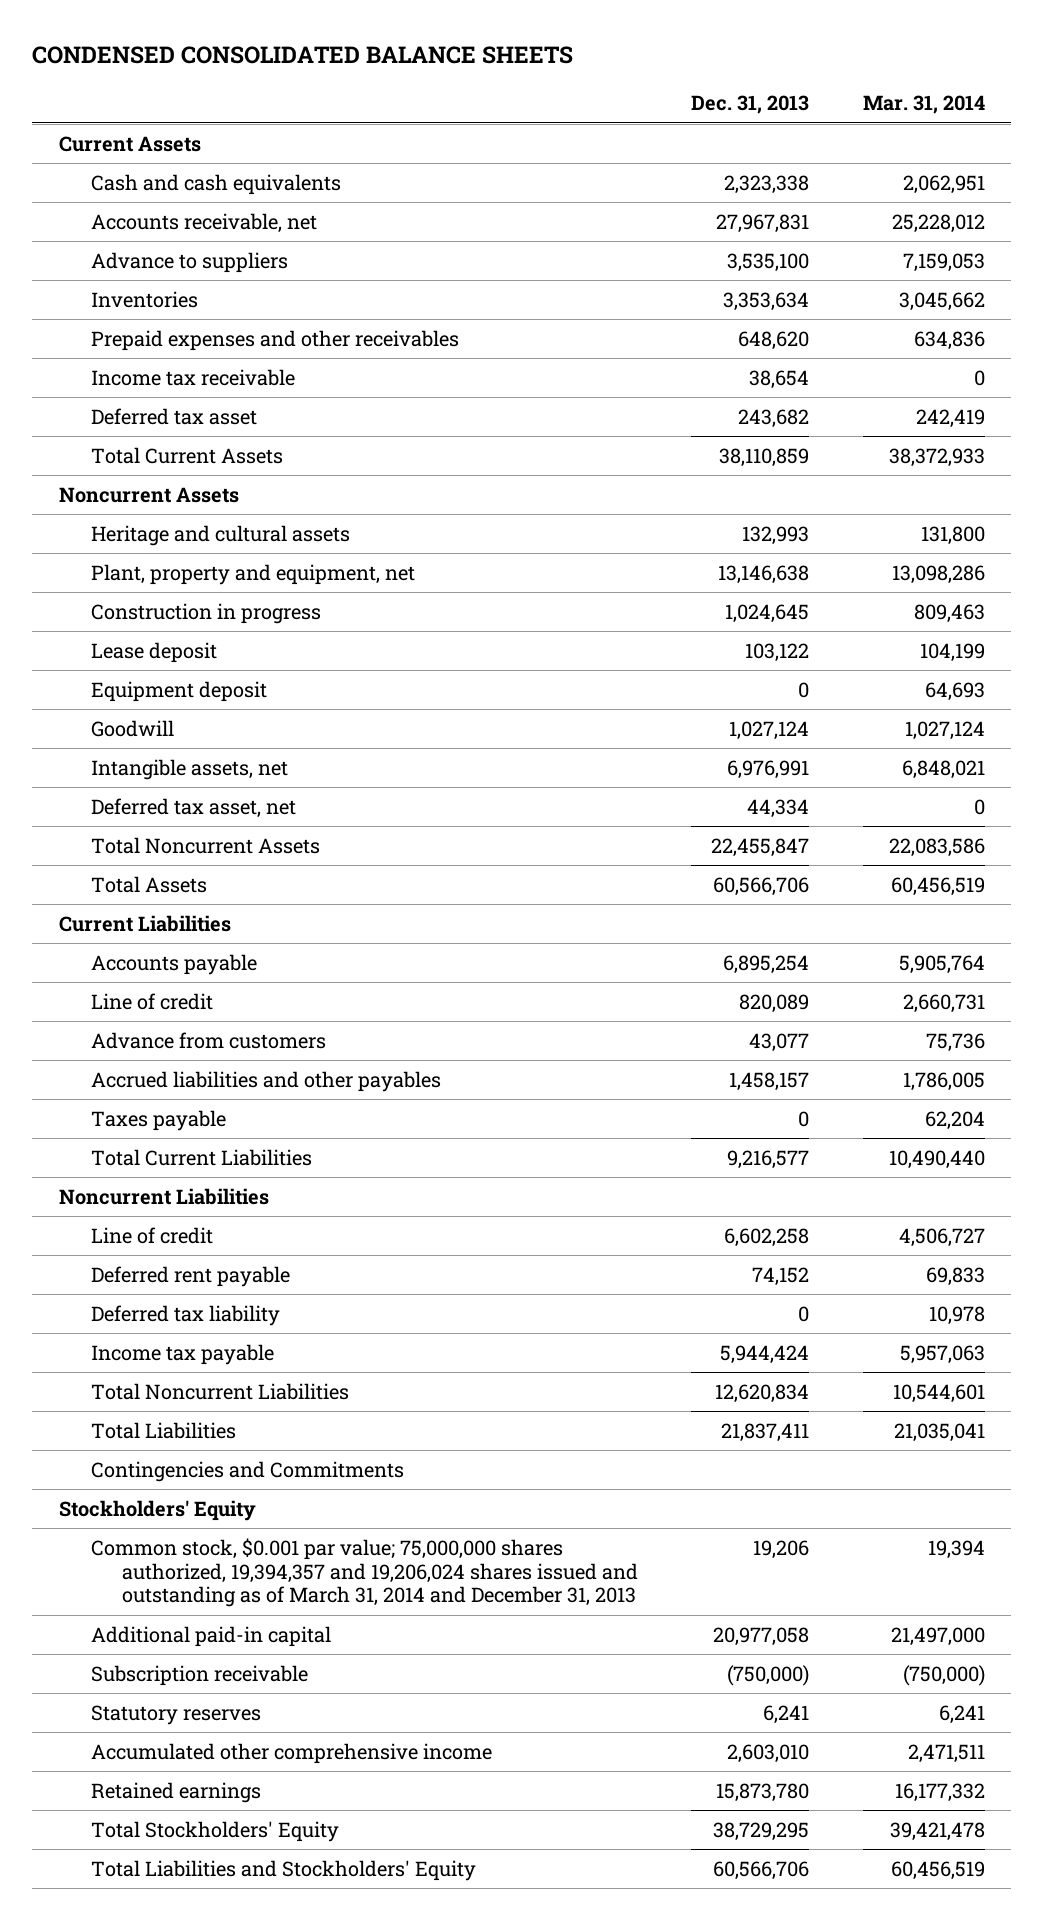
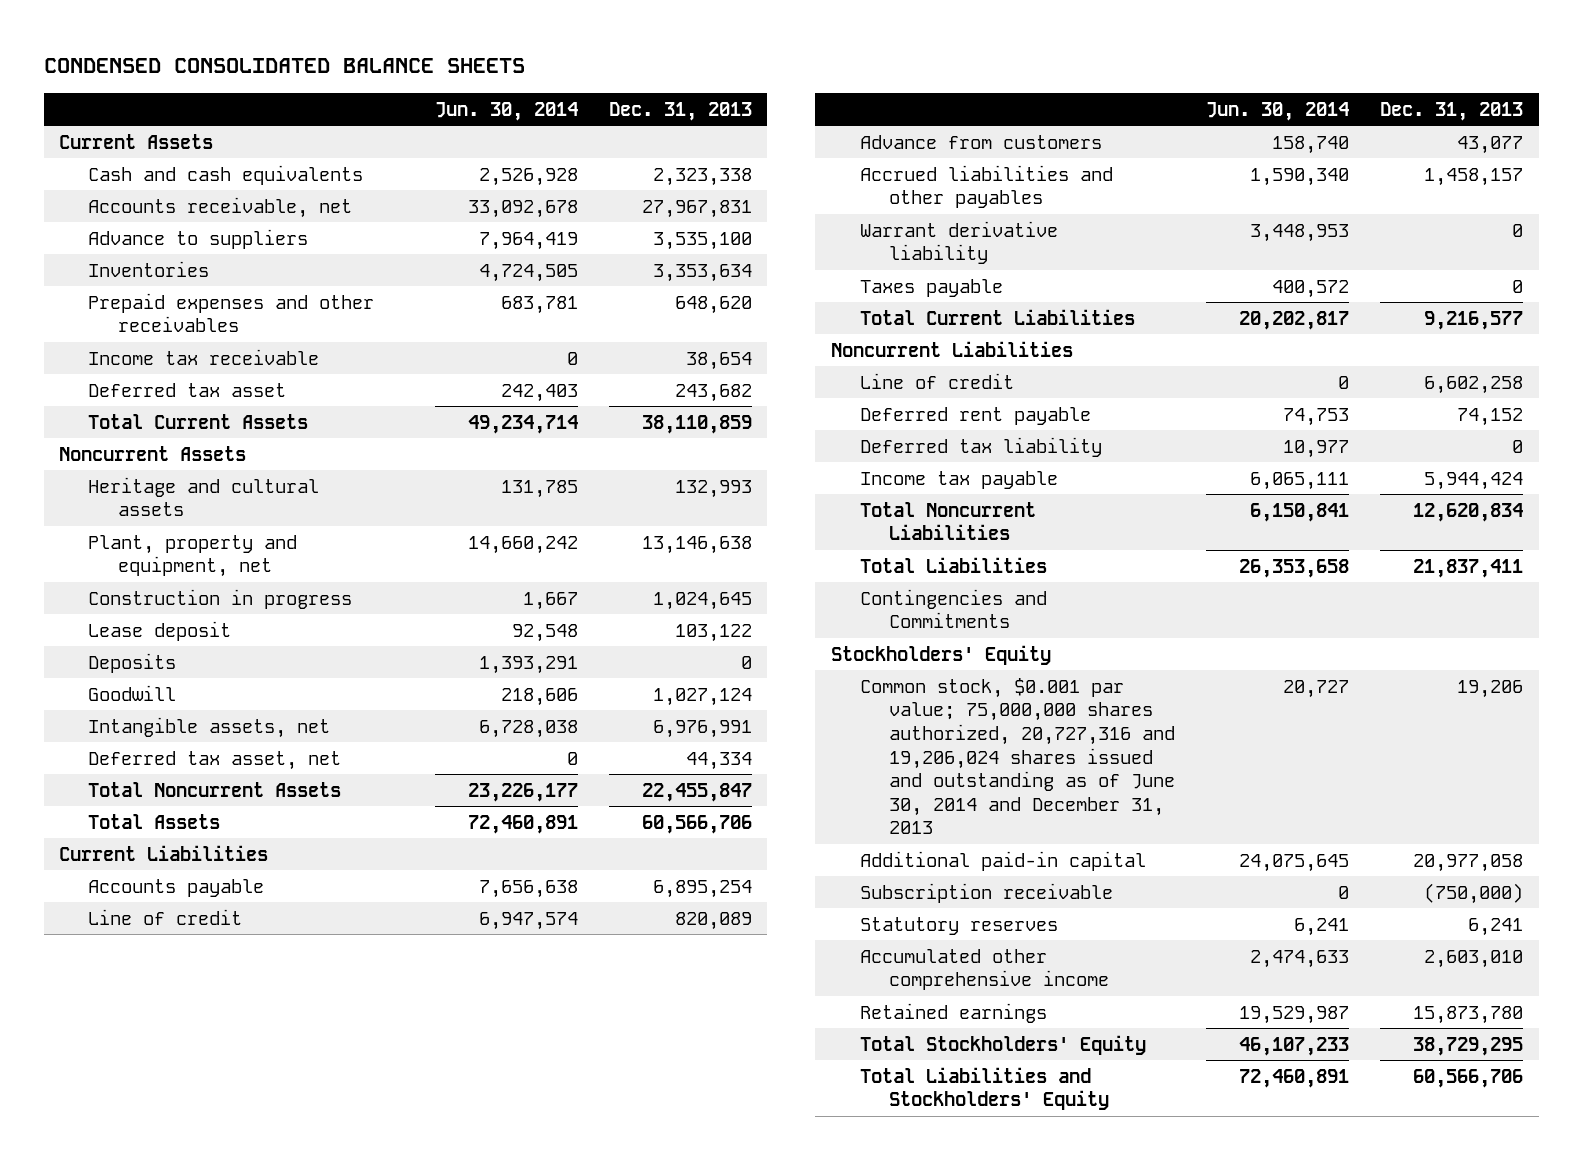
[862,95,985,115] Mar. 31, 2014 -> none
none -> [434,101,578,121] Jun. 30, 2014
[90,680,267,702] Equipment deposit -> [88,652,177,673] Deposits
none -> [860,220,1059,265] Warrant derivative liability
[90,1537,639,1608] Common stock, $0.001 par value; 75,000,000 shares authorized, 19,394,357 and 19,206,024 shares issued and outstanding as of March 31, 2014 and December 31, 2013 -> [860,677,1176,835] Common stock, $0.001 par value; 75,000,000 shares authorized, 20,727,316 and 19,206,024 shares issued and outstanding as of June 30, 2014 and December 31, 2013

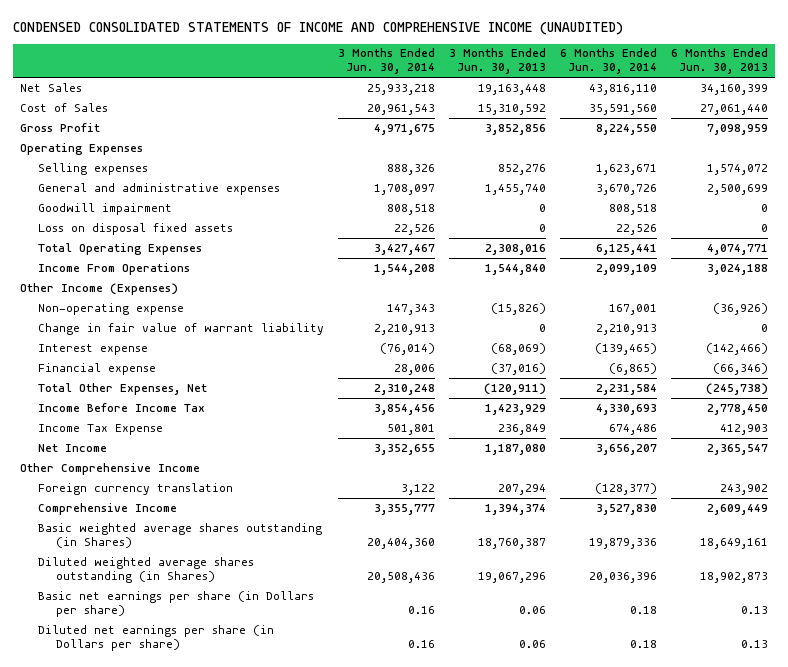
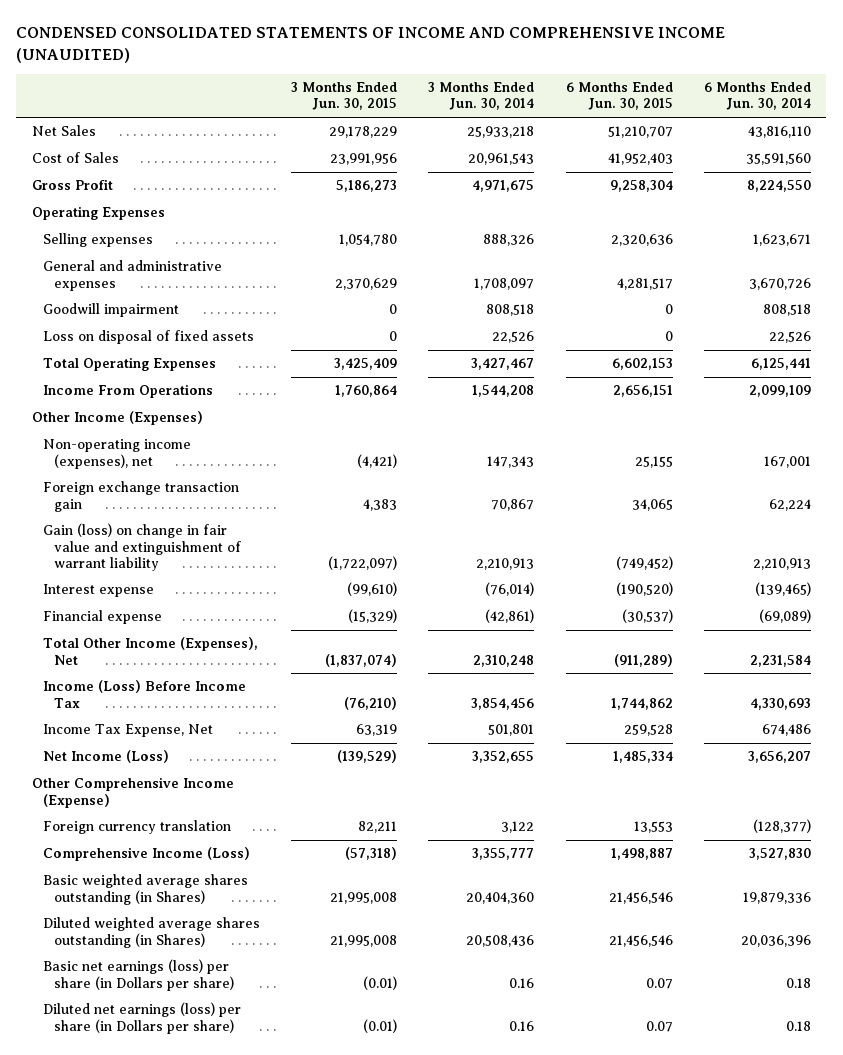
[449,48,547,75] 3 Months Ended Jun. 30, 2013 -> none
[671,48,769,75] 6 Months Ended Jun. 30, 2013 -> none
none -> [291,82,398,111] 3 Months Ended Jun. 30, 2015
none -> [565,82,673,111] 6 Months Ended Jun. 30, 2015
[37,222,233,235] Loss on disposal fixed assets -> [43,330,255,345] Loss on disposal of fixed assets
[37,302,184,315] Non-operating expense -> [43,439,192,469] Non-operating income (expenses), net
none -> [43,481,240,512] Foreign exchange transaction gain
[37,322,324,335] Change in fair value of warrant liability -> [43,523,242,571] Gain (loss) on change in fair value and extinguishment of warrant liability
[394,363,436,375] 28,006 -> [485,609,535,624] (42,861)
[609,362,658,375] (6,865) -> [758,609,811,624] (69,089)
[37,382,207,395] Total Other Expenses, Net -> [43,637,259,665] Total Other Income (Expenses), Net
[37,402,205,412] Income Before Income Tax -> [43,680,247,708] Income (Loss) Before Income Tax
[37,423,163,435] Income Tax Expense -> [43,724,214,738] Income Tax Expense, Net
[37,443,107,452] Net Income -> [43,750,170,764] Net Income (Loss)
[20,462,201,475] Other Comprehensive Income -> [31,777,234,808] Other Comprehensive Income (Expense)
[37,502,177,515] Comprehensive Income -> [43,847,251,862] Comprehensive Income (Loss)
[37,590,314,617] Basic net earnings per share (in Dollars per share) -> [43,959,235,991] Basic net earnings (loss) per share (in Dollars per share)
[37,624,274,651] Diluted net earnings per share (in Dollars per share) -> [43,1002,242,1034] Diluted net earnings (loss) per share (in Dollars per share)

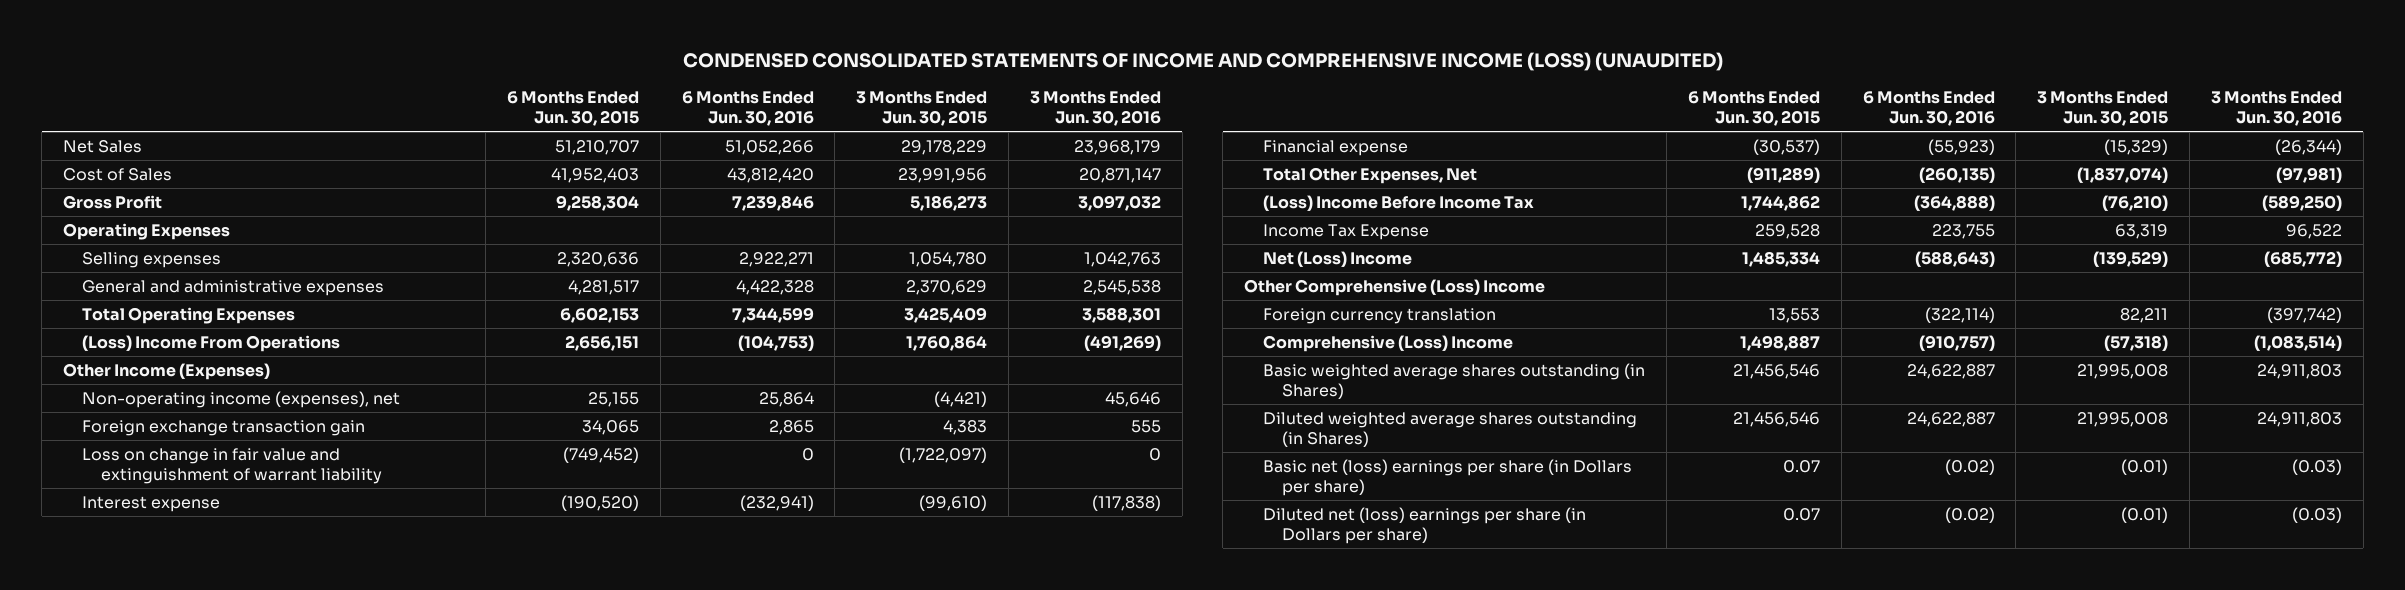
[16,27,726,63] CONDENSED CONSOLIDATED STATEMENTS OF INCOME AND COMPREHENSIVE INCOME (UNAUDITED) -> [682,51,1723,71] CONDENSED CONSOLIDATED STATEMENTS OF INCOME AND COMPREHENSIVE INCOME (LOSS) (UNAUDITED)
[428,82,535,111] 3 Months Ended Jun. 30, 2014 -> none
[703,82,811,111] 6 Months Ended Jun. 30, 2014 -> none
none -> [681,90,814,127] 6 Months Ended Jun. 30, 2016
none -> [1029,90,1161,127] 3 Months Ended Jun. 30, 2016
[43,303,180,318] Goodwill impairment -> none
[43,330,255,345] Loss on disposal of fixed assets -> none
[43,384,214,399] Income From Operations -> [82,335,341,353] (Loss) Income From Operations
[43,523,242,571] Gain (loss) on change in fair value and extinguishment of warrant liability -> [82,448,383,485] Loss on change in fair value and extinguishment of warrant liability
[43,637,259,665] Total Other Income (Expenses), Net -> [1263,167,1478,185] Total Other Expenses, Net
[43,680,247,708] Income (Loss) Before Income Tax -> [1263,195,1535,212] (Loss) Income Before Income Tax
[43,724,214,738] Income Tax Expense, Net -> [1263,224,1430,241] Income Tax Expense
[43,750,170,764] Net Income (Loss) -> [1263,251,1413,268] Net (Loss) Income
[31,777,234,808] Other Comprehensive Income (Expense) -> [1244,279,1546,297] Other Comprehensive (Loss) Income
[43,847,251,862] Comprehensive Income (Loss) -> [1263,335,1514,353] Comprehensive (Loss) Income
[43,959,235,991] Basic net earnings (loss) per share (in Dollars per share) -> [1263,459,1633,497] Basic net (loss) earnings per share (in Dollars per share)
[43,1002,242,1034] Diluted net earnings (loss) per share (in Dollars per share) -> [1263,507,1587,545] Diluted net (loss) earnings per share (in Dollars per share)

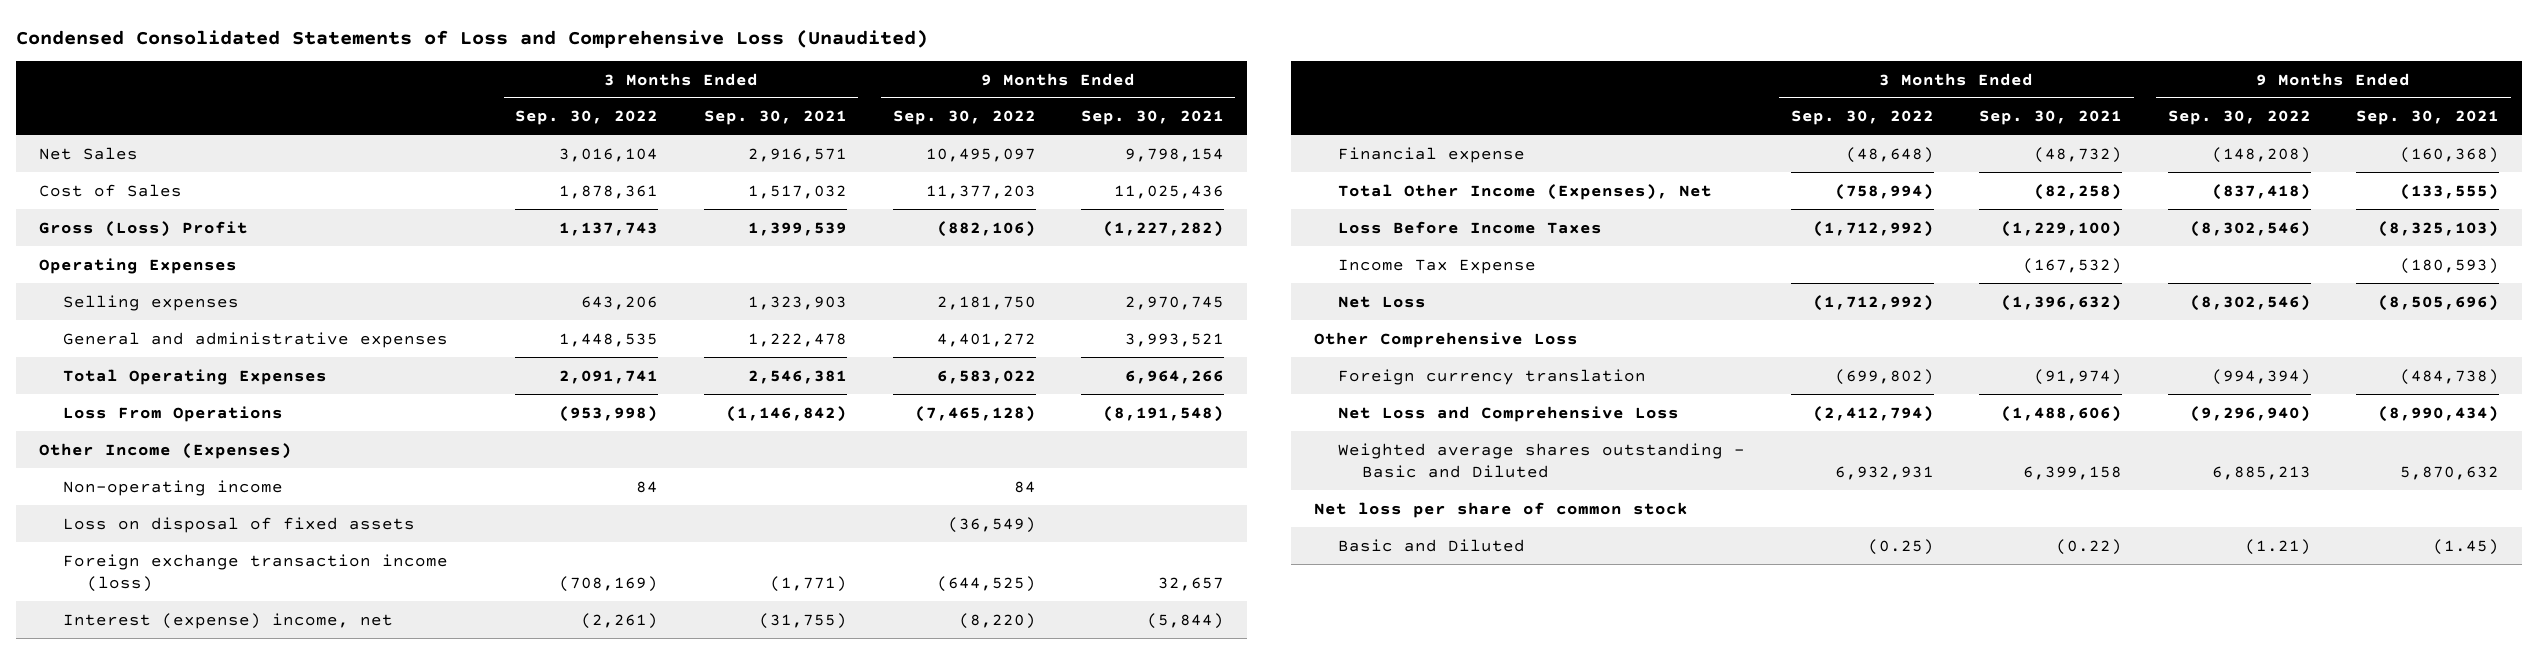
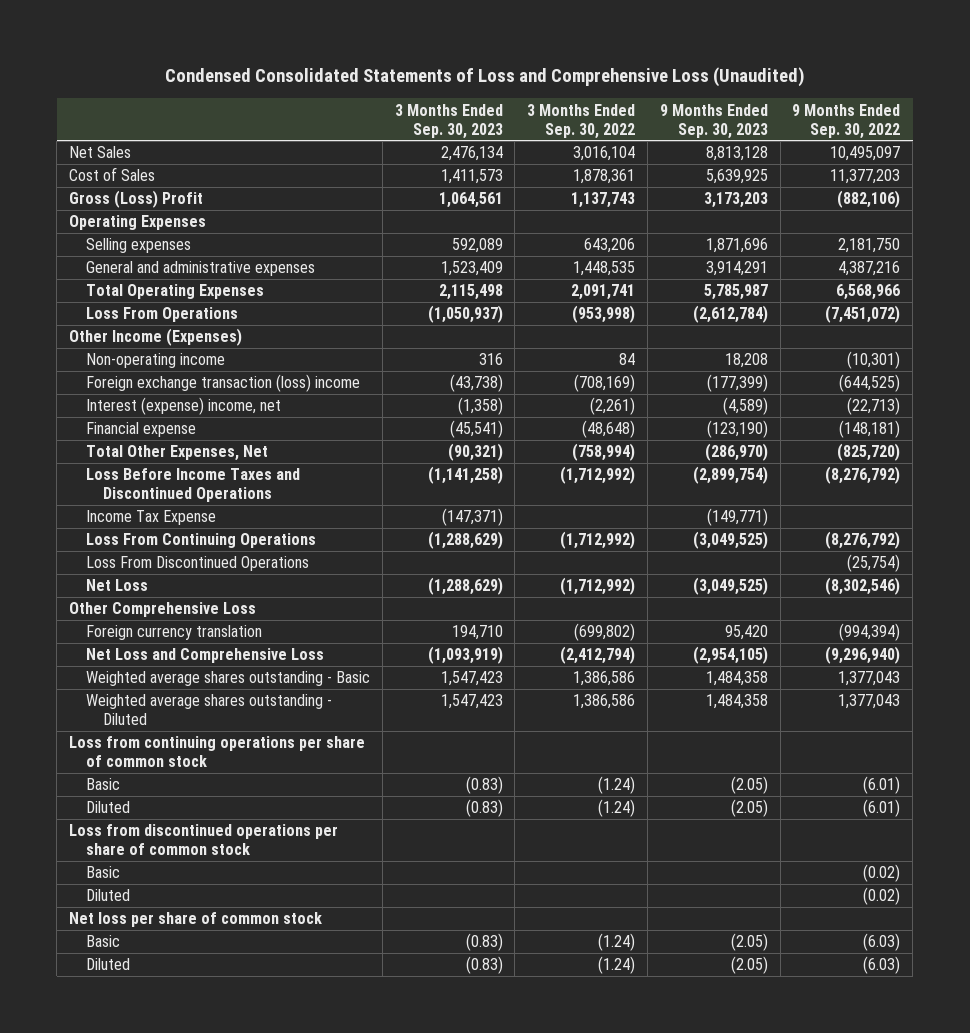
[703,110,847,126] Sep. 30, 2021 -> none
[1081,110,1225,126] Sep. 30, 2021 -> none
none -> [394,103,503,139] 3 Months Ended Sep. 30, 2023
none -> [659,103,768,139] 9 Months Ended Sep. 30, 2023
[936,332,1036,347] 4,401,272 -> [838,261,901,277] 4,387,216
[936,369,1036,384] 6,583,022 -> [836,284,901,301] 6,568,966
[914,405,1036,422] (7,465,128) -> [825,305,901,324] (7,451,072)
[62,516,415,533] Loss on disposal of fixed assets -> none
[1013,480,1036,493] 84 -> [847,351,901,370] (10,301)
[62,553,448,593] Foreign exchange transaction income (loss) -> [86,374,361,393] Foreign exchange transaction (loss) income
[958,612,1036,629] (8,220) -> [847,397,901,416] (22,713)
[2211,146,2311,163] (148,208) -> [839,420,901,439] (148,181)
[1338,183,1713,200] Total Other Income (Expenses), Net -> [86,445,269,462] Total Other Expenses, Net
[2211,183,2311,200] (837,418) -> [837,443,901,462] (825,720)
[1338,220,1603,234] Loss Before Income Taxes -> [86,468,301,503] Loss Before Income Taxes and Discontinued Operations
[2189,220,2311,237] (8,302,546) -> [825,466,901,485] (8,276,792)
none -> [86,533,317,549] Loss From Continuing Operations
none -> [86,556,310,572] Loss From Discontinued Operations
[1338,442,1746,479] Weighted average shares outstanding - Basic and Diluted -> [86,671,371,687] Weighted average shares outstanding - Basic
[1834,466,1934,481] 6,932,931 -> [573,671,636,687] 1,386,586
[2211,466,2311,481] 6,885,213 -> [838,671,901,687] 1,377,043
none -> [86,694,333,726] Weighted average shares outstanding - Diluted
none -> [69,736,366,768] Loss from continuing operations per share of common stock
none -> [86,778,121,791] Basic
none -> [86,801,131,814] Diluted
none -> [69,824,339,856] Loss from discontinued operations per share of common stock
none -> [86,866,121,879] Basic
none -> [86,889,131,902] Diluted
[1338,538,1526,552] Basic and Diluted -> [86,935,121,948] Basic
[1867,538,1934,555] (0.25) -> [598,933,636,952] (1.24)
[2244,538,2311,555] (1.21) -> [863,933,901,952] (6.03)
none -> [86,958,131,971] Diluted

